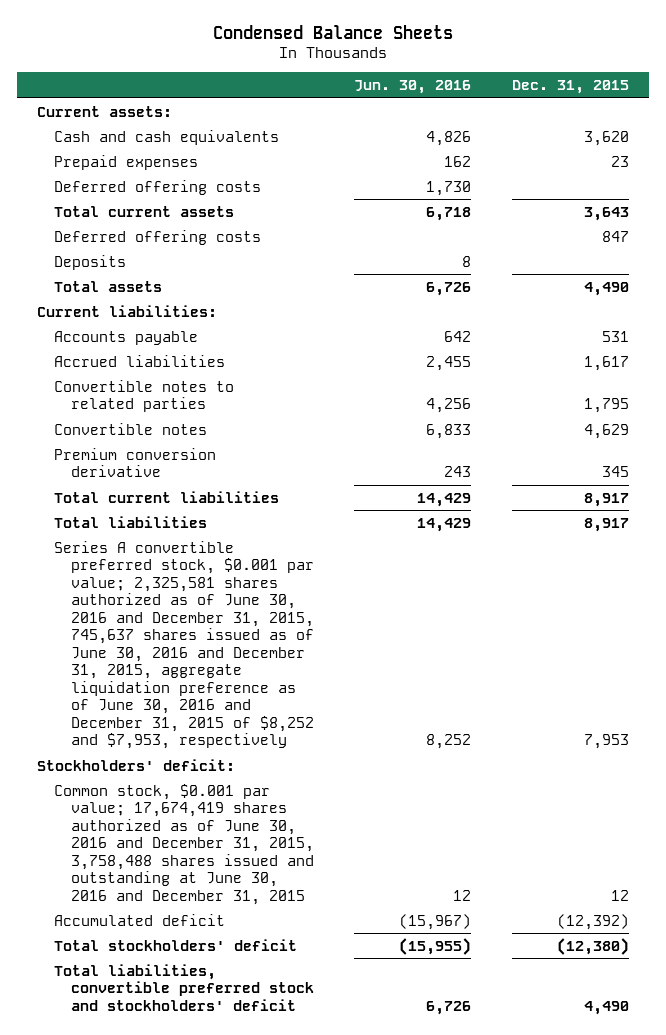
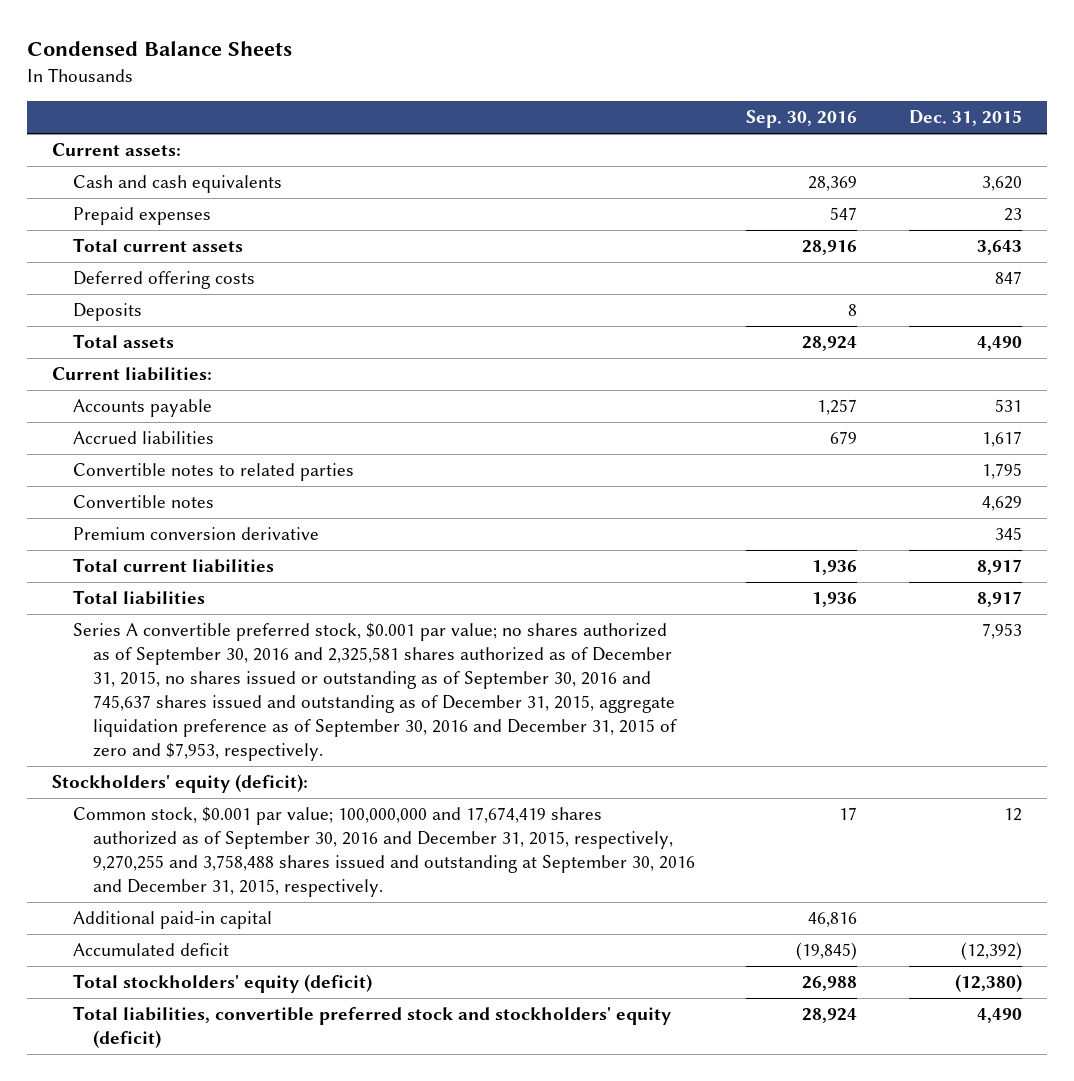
[354,80,472,95] Jun. 30, 2016 -> none
none -> [746,110,858,129] Sep. 30, 2016
[53,179,261,195] Deferred offering costs -> none
[53,540,314,749] Series A convertible preferred stock, $0.001 par value; 2,325,581 shares authorized as of June 30, 2016 and December 31, 2015, 745,637 shares issued as of June 30, 2016 and December 31, 2015, aggregate liquidation preference as of June 30, 2016 and December 31, 2015 of $8,252 and $7,953, respectively -> [72,623,678,761] Series A convertible preferred stock, $0.001 par value; no shares authorized as of September 30, 2016 and 2,325,581 shares authorized as of December 31, 2015, no shares issued or outstanding as of September 30, 2016 and 745,637 shares issued and outstanding as of December 31, 2015, aggregate liquidation preference as of September 30, 2016 and December 31, 2015 of zero and $7,953, respectively.
[36,758,235,771] Stockholders' deficit: -> [52,774,309,794] Stockholders' equity (deficit):
[53,783,314,905] Common stock, $0.001 par value; 17,674,419 shares authorized as of June 30, 2016 and December 31, 2015, 3,758,488 shares issued and outstanding at June 30, 2016 and December 31, 2015 -> [72,807,696,898] Common stock, $0.001 par value; 100,000,000 and 17,674,419 shares authorized as of September 30, 2016 and December 31, 2015, respectively, 9,270,255 and 3,758,488 shares issued and outstanding at September 30, 2016 and December 31, 2015, respectively.
none -> [72,911,272,930] Additional paid-in capital
[53,938,297,951] Total stockholders' deficit -> [72,974,372,994] Total stockholders' equity (deficit)
[53,963,314,1011] Total liabilities, convertible preferred stock and stockholders' deficit -> [72,1006,671,1049] Total liabilities, convertible preferred stock and stockholders' equity (deficit)

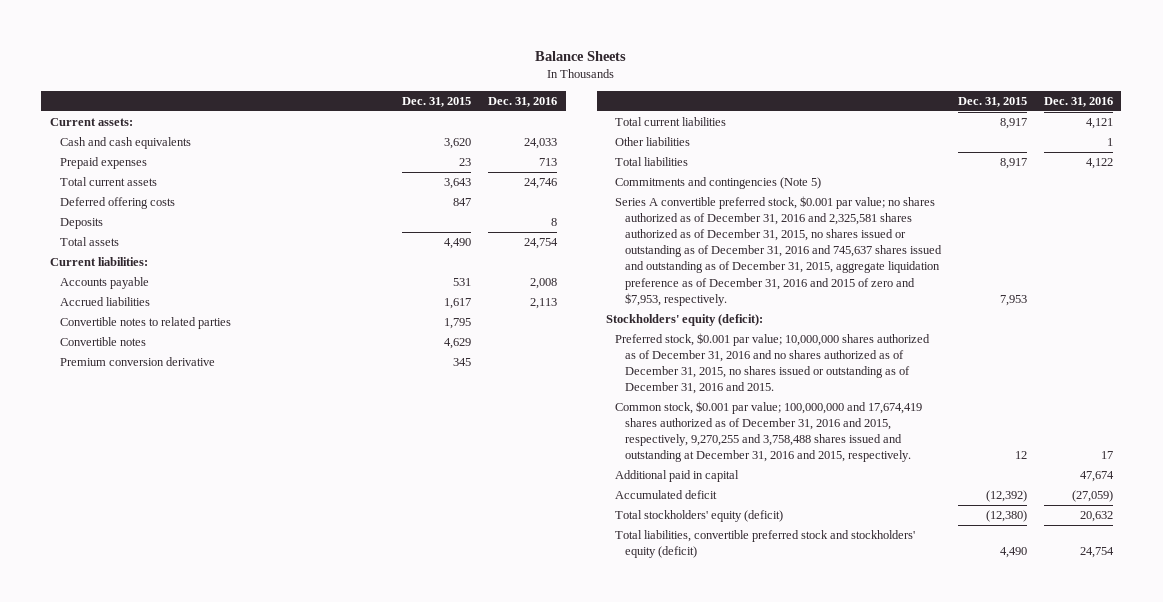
[26,41,292,57] Condensed Balance Sheets -> [535,51,627,62] Balance Sheets
[746,110,858,129] Sep. 30, 2016 -> none
none -> [488,96,558,107] Dec. 31, 2016
none -> [615,137,691,147] Other liabilities
none -> [615,177,822,190] Commitments and contingencies (Note 5)
[72,623,678,761] Series A convertible preferred stock, $0.001 par value; no shares authorized as of September 30, 2016 and 2,325,581 shares authorized as of December 31, 2015, no shares issued or outstanding as of September 30, 2016 and 745,637 shares issued and outstanding as of December 31, 2015, aggregate liquidation preference as of September 30, 2016 and December 31, 2015 of zero and $7,953, respectively. -> [615,196,943,306] Series A convertible preferred stock, $0.001 par value; no shares authorized as of December 31, 2016 and 2,325,581 shares authorized as of December 31, 2015, no shares issued or outstanding as of December 31, 2016 and 745,637 shares issued and outstanding as of December 31, 2015, aggregate liquidation preference as of December 31, 2016 and 2015 of zero and $7,953, respectively.
none -> [615,333,931,395] Preferred stock, $0.001 par value; 10,000,000 shares authorized as of December 31, 2016 and no shares authorized as of December 31, 2015, no shares issued or outstanding as of December 31, 2016 and 2015.
[72,807,696,898] Common stock, $0.001 par value; 100,000,000 and 17,674,419 shares authorized as of September 30, 2016 and December 31, 2015, respectively, 9,270,255 and 3,758,488 shares issued and outstanding at September 30, 2016 and December 31, 2015, respectively. -> [615,401,923,463] Common stock, $0.001 par value; 100,000,000 and 17,674,419 shares authorized as of December 31, 2016 and 2015, respectively, 9,270,255 and 3,758,488 shares issued and outstanding at December 31, 2016 and 2015, respectively.
[72,911,272,930] Additional paid-in capital -> [615,470,740,483] Additional paid in capital

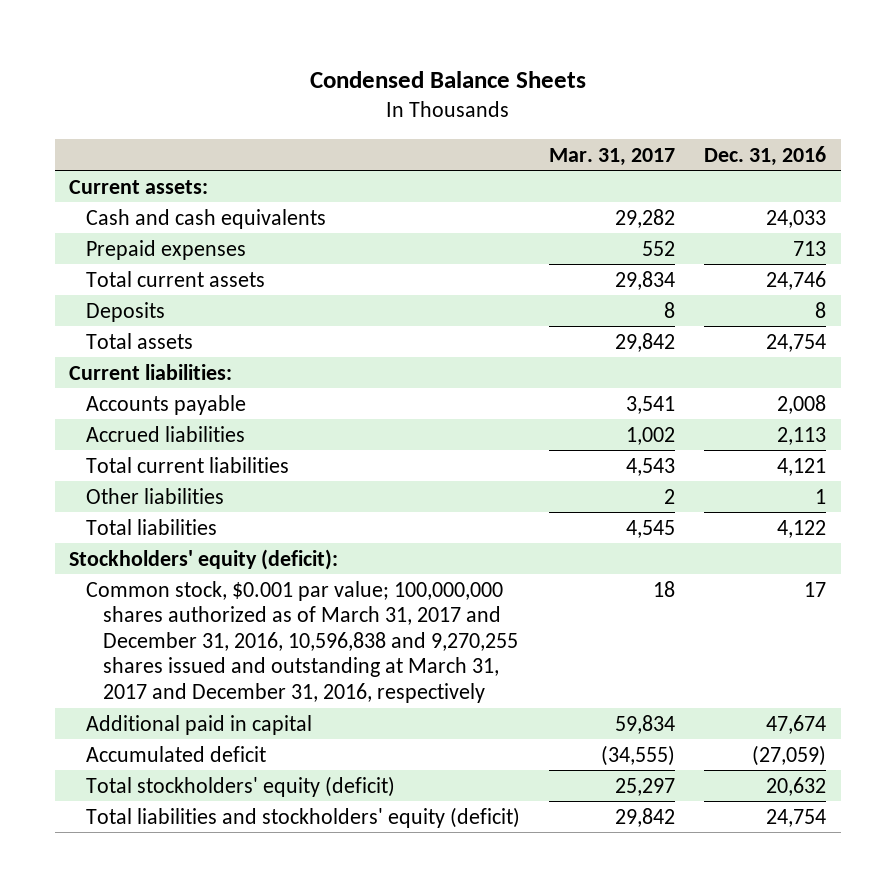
[535,51,627,62] Balance Sheets -> [309,71,586,89] Condensed Balance Sheets
[402,96,472,107] Dec. 31, 2015 -> none
none -> [548,147,675,166] Mar. 31, 2017
[59,197,175,210] Deferred offering costs -> none
[59,317,231,330] Convertible notes to related parties -> none
[59,337,146,347] Convertible notes -> none
[59,357,215,367] Premium conversion derivative -> none
[615,177,822,190] Commitments and contingencies (Note 5) -> none
[615,196,943,306] Series A convertible preferred stock, $0.001 par value; no shares authorized as of December 31, 2016 and 2,325,581 shares authorized as of December 31, 2015, no shares issued or outstanding as of December 31, 2016 and 745,637 shares issued and outstanding as of December 31, 2015, aggregate liquidation preference as of December 31, 2016 and 2015 of zero and $7,953, respectively. -> none
[615,333,931,395] Preferred stock, $0.001 par value; 10,000,000 shares authorized as of December 31, 2016 and no shares authorized as of December 31, 2015, no shares issued or outstanding as of December 31, 2016 and 2015. -> none
[615,401,923,463] Common stock, $0.001 par value; 100,000,000 and 17,674,419 shares authorized as of December 31, 2016 and 2015, respectively, 9,270,255 and 3,758,488 shares issued and outstanding at December 31, 2016 and 2015, respectively. -> [85,580,518,704] Common stock, $0.001 par value; 100,000,000 shares authorized as of March 31, 2017 and December 31, 2016, 10,596,838 and 9,270,255 shares issued and outstanding at March 31, 2017 and December 31, 2016, respectively
[615,530,916,559] Total liabilities, convertible preferred stock and stockholders' equity (deficit) -> [85,806,520,828] Total liabilities and stockholders' equity (deficit)

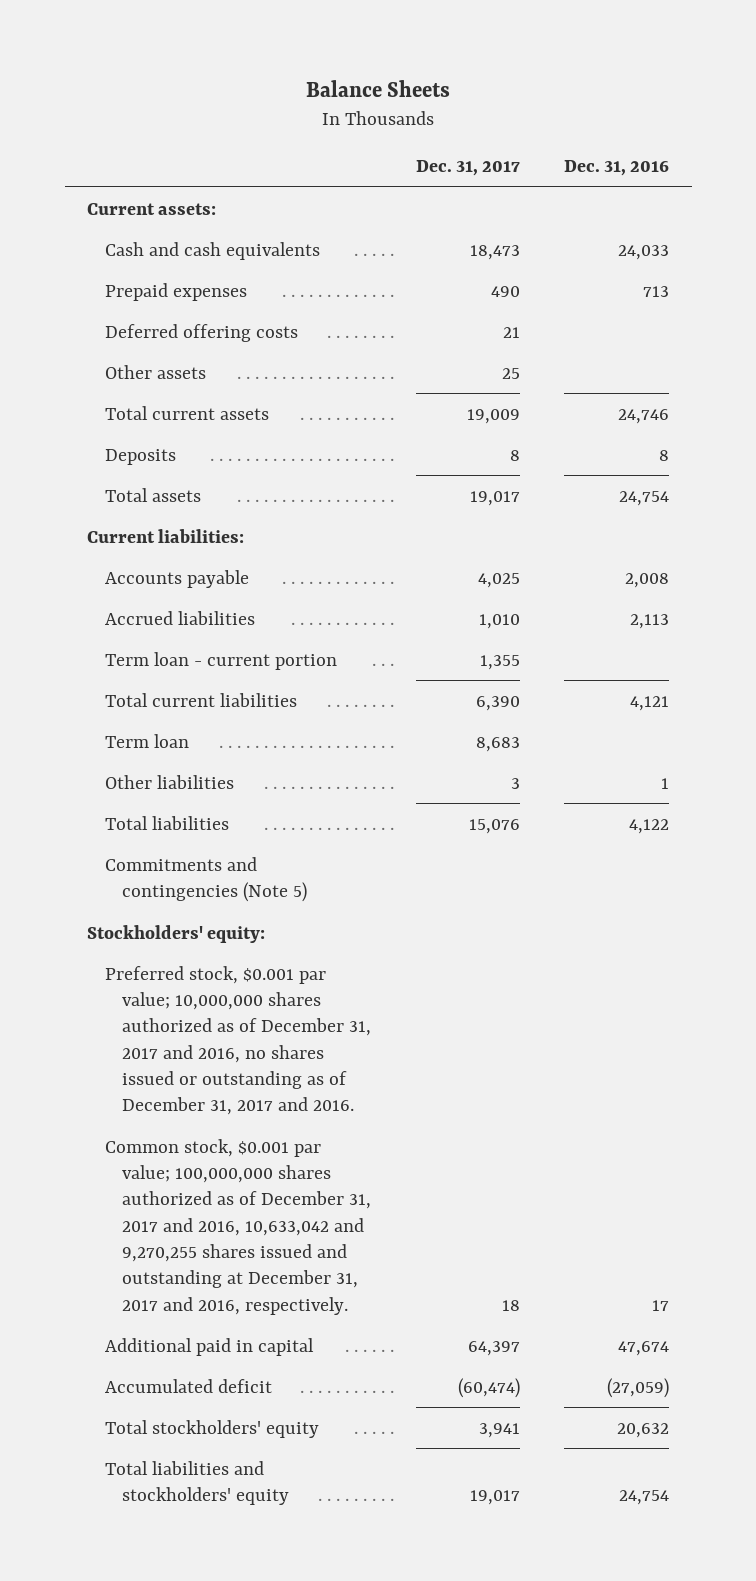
[309,71,586,89] Condensed Balance Sheets -> [306,79,451,97] Balance Sheets
[548,147,675,166] Mar. 31, 2017 -> none
none -> [415,160,520,177] Dec. 31, 2017
none -> [104,323,298,342] Deferred offering costs
none -> [104,364,206,379] Other assets
none -> [104,651,337,670] Term loan - current portion
none -> [104,733,189,748] Term loan
none -> [104,856,308,902] Commitments and contingencies (Note 5)
[69,548,339,570] Stockholders' equity (deficit): -> [86,924,265,943] Stockholders' equity:
none -> [104,965,372,1116] Preferred stock, $0.001 par value; 10,000,000 shares authorized as of December 31, 2017 and 2016, no shares issued or outstanding as of December 31, 2017 and 2016.
[85,580,518,704] Common stock, $0.001 par value; 100,000,000 shares authorized as of March 31, 2017 and December 31, 2016, 10,596,838 and 9,270,255 shares issued and outstanding at March 31, 2017 and December 31, 2016, respectively -> [104,1138,372,1315] Common stock, $0.001 par value; 100,000,000 shares authorized as of December 31, 2017 and 2016, 10,633,042 and 9,270,255 shares issued and outstanding at December 31, 2017 and 2016, respectively.
[85,775,395,797] Total stockholders' equity (deficit) -> [104,1419,319,1438] Total stockholders' equity
[85,806,520,828] Total liabilities and stockholders' equity (deficit) -> [104,1460,290,1505] Total liabilities and stockholders' equity

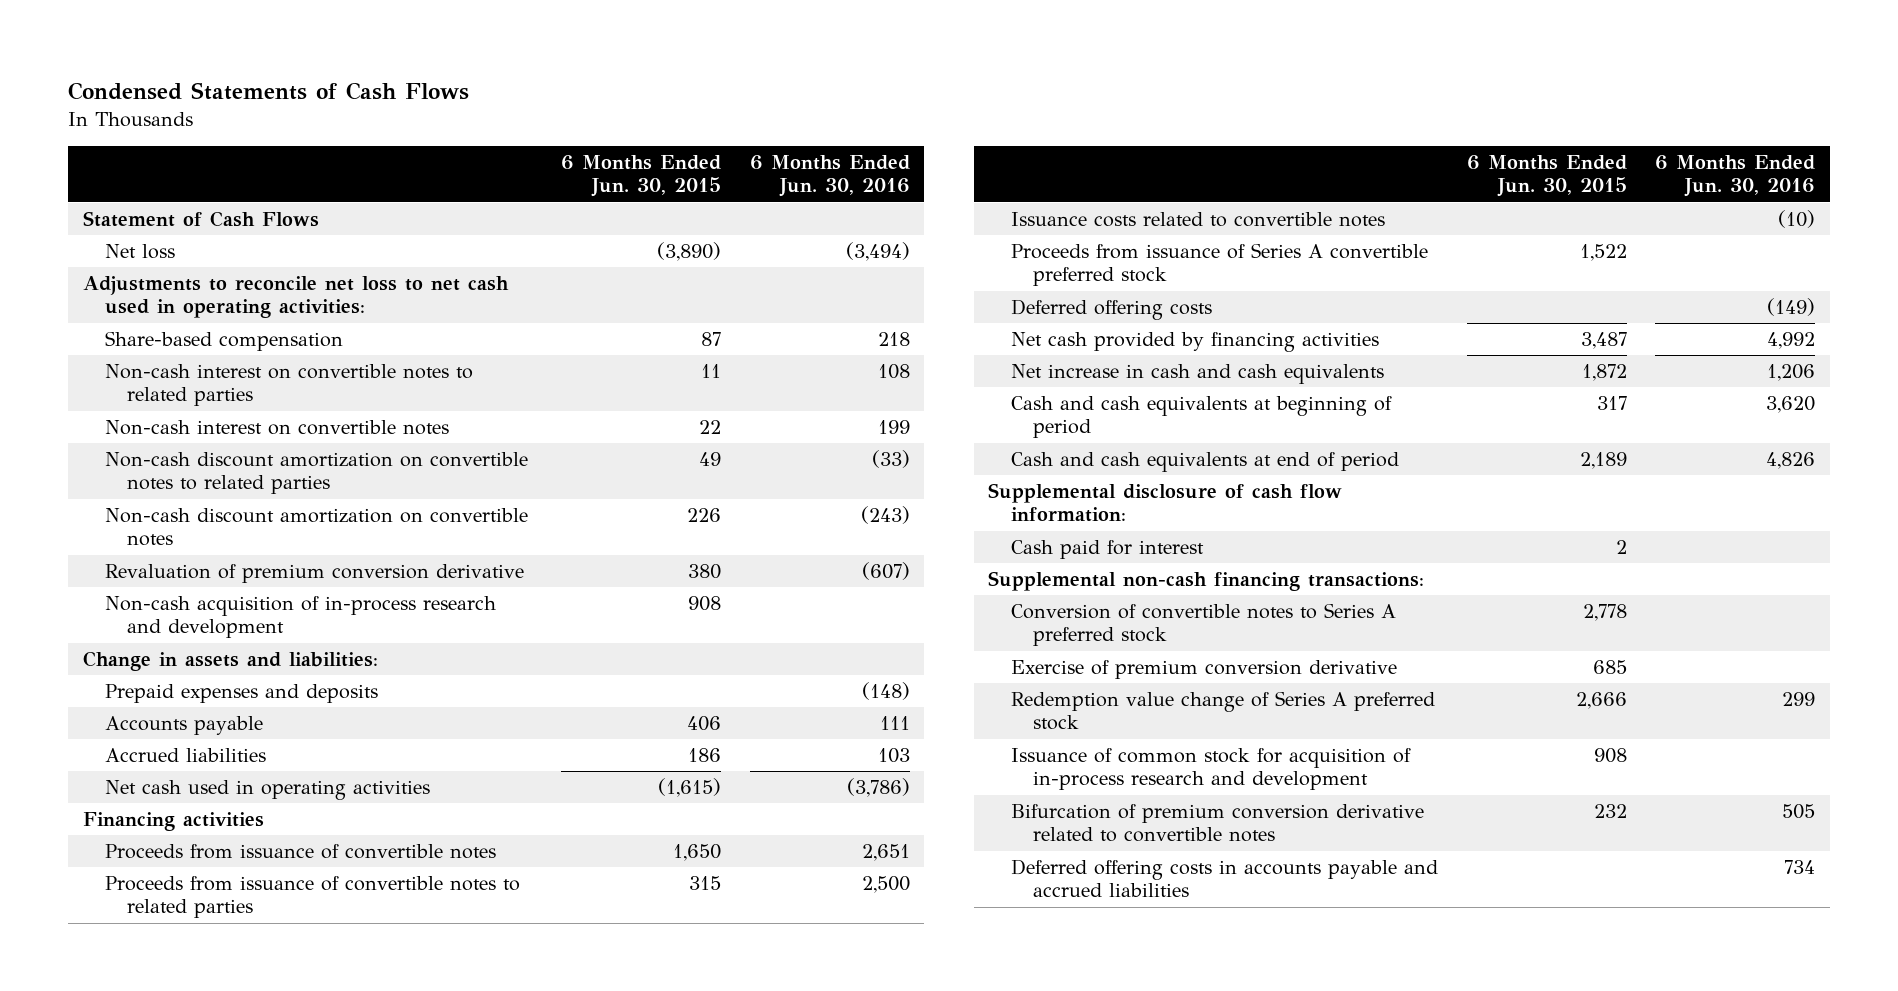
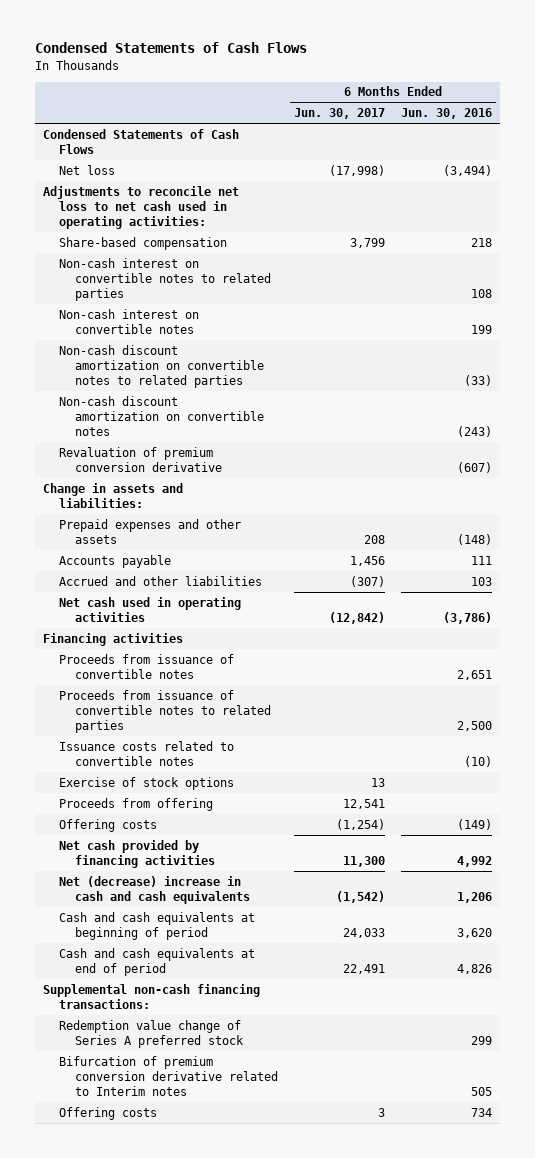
[561,154,722,198] 6 Months Ended Jun. 30, 2015 -> none
none -> [293,108,385,120] Jun. 30, 2017
[82,211,319,228] Statement of Cash Flows -> [42,128,239,154] Condensed Statements of Cash Flows
[105,596,497,639] Non-cash acquisition of in-process research and development -> none
[105,684,379,704] Prepaid expenses and deposits -> [58,518,241,544] Prepaid expenses and other assets
[105,748,267,763] Accrued liabilities -> [58,575,262,586] Accrued and other liabilities
[1010,243,1428,287] Proceeds from issuance of Series A convertible preferred stock -> none
none -> [58,776,234,790] Exercise of stock options
none -> [58,797,213,811] Proceeds from offering
[1010,299,1212,321] Deferred offering costs -> [58,818,157,832] Offering costs
[1010,364,1384,385] Net increase in cash and cash equivalents -> [58,875,250,904] Net (decrease) increase in cash and cash equivalents
[988,483,1343,523] Supplemental disclosure of cash flow information: -> none
[1010,540,1204,560] Cash paid for interest -> none
[1010,603,1396,647] Conversion of convertible notes to Series A preferred stock -> none
[1010,660,1397,680] Exercise of premium conversion derivative -> none
[1010,748,1411,791] Issuance of common stock for acquisition of in-process research and development -> none
[1010,804,1424,843] Bifurcation of premium conversion derivative related to convertible notes -> [58,1055,278,1096] Bifurcation of premium conversion derivative related to Interim notes
[1010,859,1438,898] Deferred offering costs in accounts payable and accrued liabilities -> [58,1106,157,1120] Offering costs

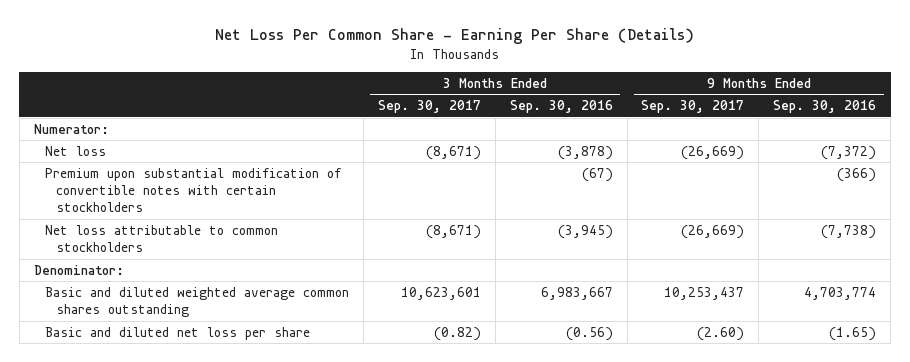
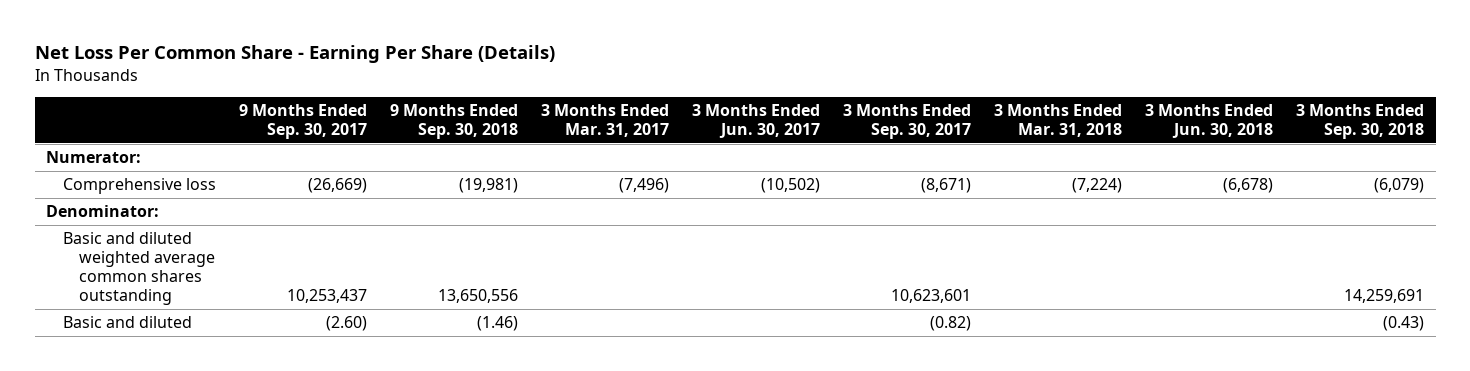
[509,100,613,114] Sep. 30, 2016 -> none
[773,100,877,114] Sep. 30, 2016 -> none
none -> [389,104,518,139] 9 Months Ended Sep. 30, 2018
none -> [540,104,669,137] 3 Months Ended Mar. 31, 2017
none -> [691,104,820,138] 3 Months Ended Jun. 30, 2017
none -> [994,104,1123,137] 3 Months Ended Mar. 31, 2018
none -> [1145,104,1274,138] 3 Months Ended Jun. 30, 2018
none -> [1296,104,1425,139] 3 Months Ended Sep. 30, 2018
[44,167,341,213] Premium upon substantial modification of convertible notes with certain stockholders -> none
[44,224,278,253] Net loss attributable to common stockholders -> none
[44,145,106,156] Net loss -> [62,178,216,195] Comprehensive loss
[44,326,310,340] Basic and diluted net loss per share -> [62,316,192,329] Basic and diluted

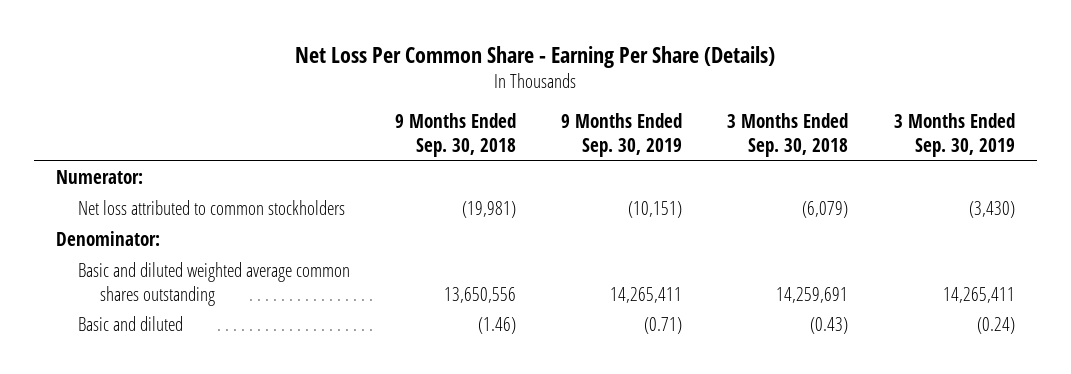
[238,104,367,139] 9 Months Ended Sep. 30, 2017 -> none
[540,104,669,137] 3 Months Ended Mar. 31, 2017 -> none
[691,104,820,138] 3 Months Ended Jun. 30, 2017 -> none
[843,104,972,139] 3 Months Ended Sep. 30, 2017 -> none
[994,104,1123,137] 3 Months Ended Mar. 31, 2018 -> none
[1145,104,1274,138] 3 Months Ended Jun. 30, 2018 -> none
none -> [561,113,683,158] 9 Months Ended Sep. 30, 2019
none -> [893,113,1015,158] 3 Months Ended Sep. 30, 2019
[62,178,216,195] Comprehensive loss -> [78,199,346,215] Net loss attributed to common stockholders

